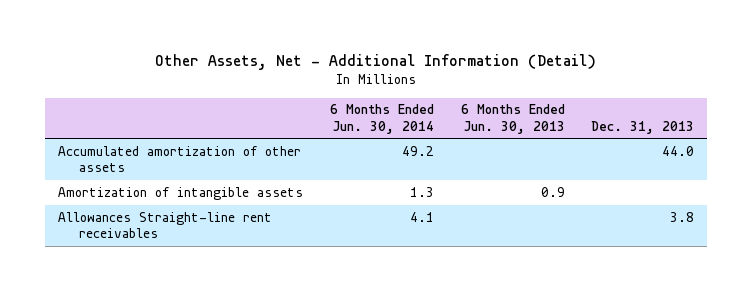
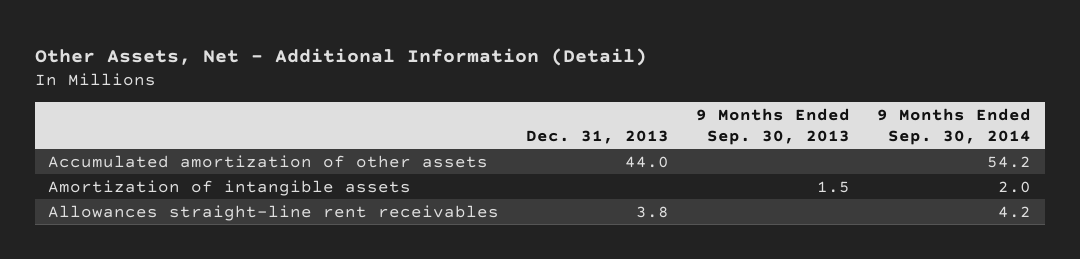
[329,104,434,134] 6 Months Ended Jun. 30, 2014 -> none
[460,104,565,134] 6 Months Ended Jun. 30, 2013 -> none
none -> [696,108,851,145] 9 Months Ended Sep. 30, 2013
none -> [877,108,1032,145] 9 Months Ended Sep. 30, 2014
[58,211,273,239] Allowances Straight-line rent receivables -> [48,204,500,221] Allowances straight-line rent receivables

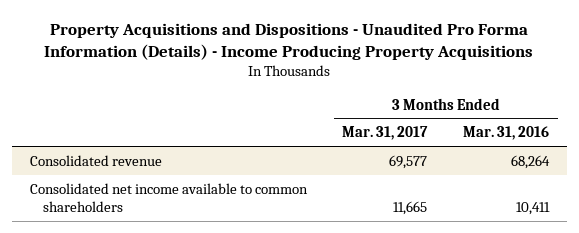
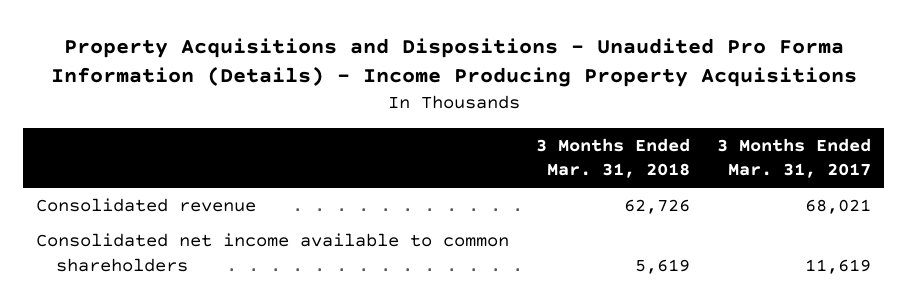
[463,126,550,141] Mar. 31, 2016 -> none
none -> [536,137,691,179] 3 Months Ended Mar. 31, 2018
[389,154,428,169] 69,577 -> [804,199,871,215] 68,021
[393,200,428,215] 11,665 -> [804,258,871,274] 11,619

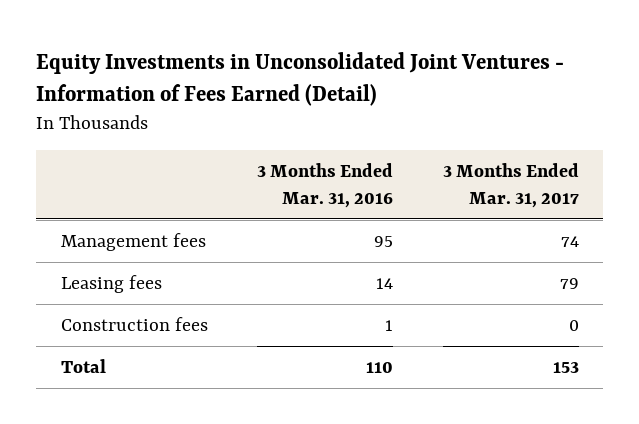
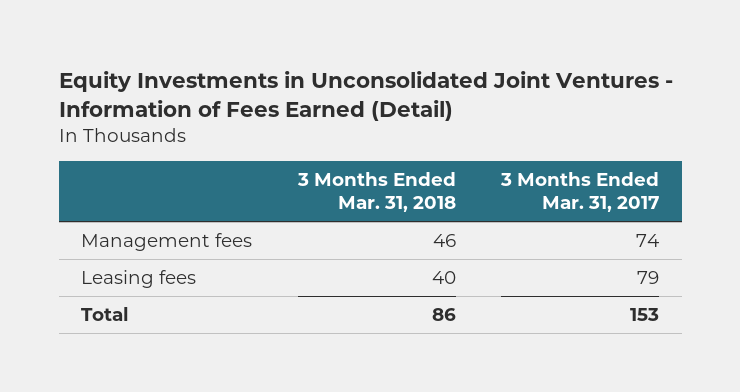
[257,162,394,208] 3 Months Ended Mar. 31, 2016 -> none
none -> [296,172,456,213] 3 Months Ended Mar. 31, 2018
[60,317,208,332] Construction fees -> none

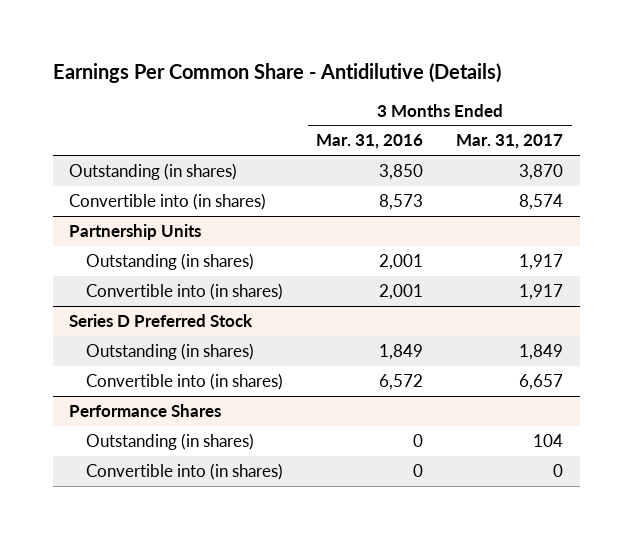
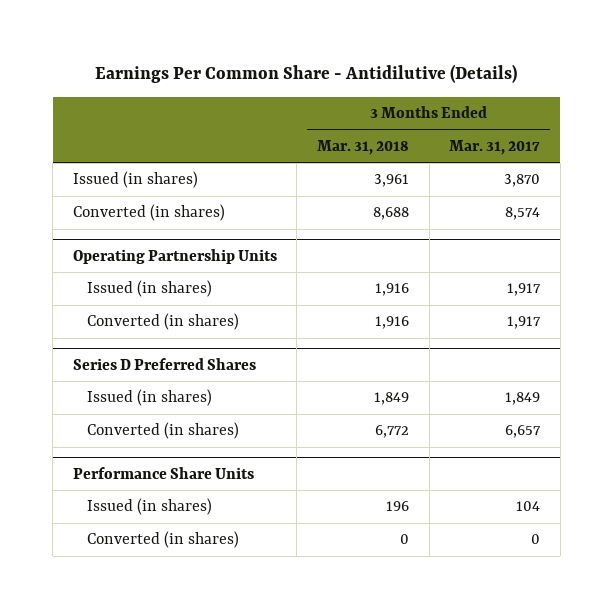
[316,134,424,150] Mar. 31, 2016 -> none
none -> [316,139,409,155] Mar. 31, 2018
[68,163,237,181] Outstanding (in shares) -> [72,171,198,189] Issued (in shares)
[68,193,266,211] Convertible into (in shares) -> [72,204,225,222] Converted (in shares)
[68,224,201,241] Partnership Units -> [72,248,277,264] Operating Partnership Units
[86,253,255,271] Outstanding (in shares) -> [86,280,212,298] Issued (in shares)
[86,283,284,301] Convertible into (in shares) -> [86,313,239,331] Converted (in shares)
[68,314,253,328] Series D Preferred Stock -> [72,357,256,370] Series D Preferred Shares
[86,343,255,361] Outstanding (in shares) -> [86,389,212,407] Issued (in shares)
[86,373,284,391] Convertible into (in shares) -> [86,422,239,440] Converted (in shares)
[68,404,221,418] Performance Shares -> [72,466,254,479] Performance Share Units
[86,433,255,451] Outstanding (in shares) -> [86,498,212,516] Issued (in shares)
[86,463,284,481] Convertible into (in shares) -> [86,531,239,549] Converted (in shares)

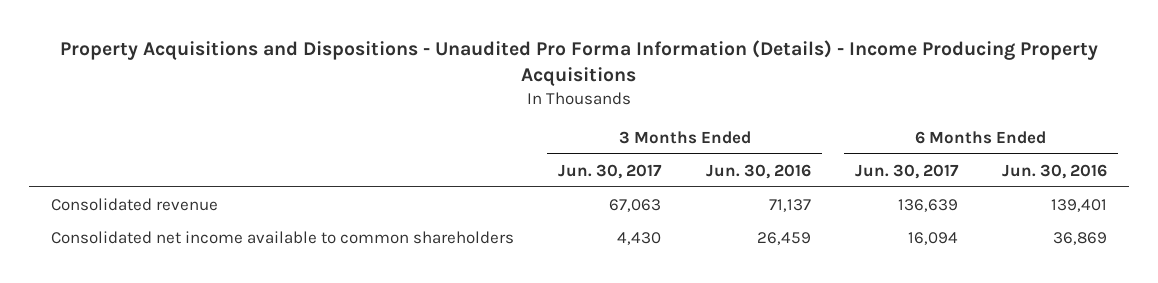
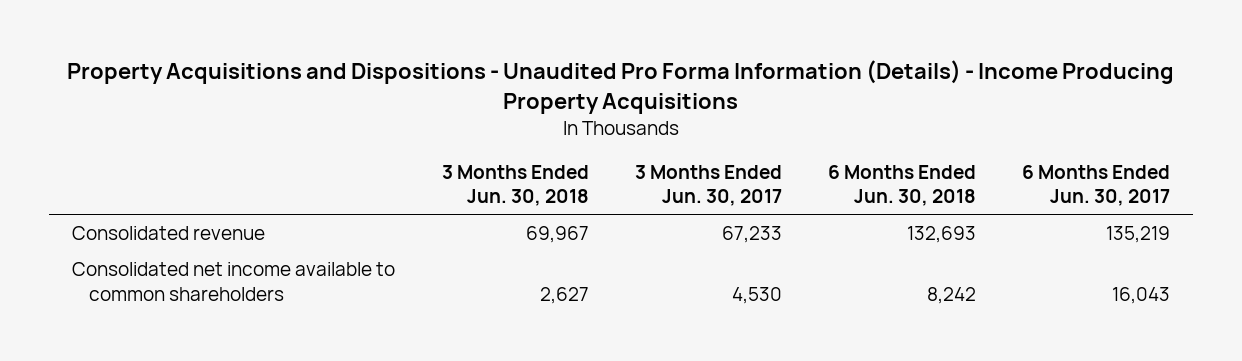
[705,163,811,179] Jun. 30, 2016 -> none
[1002,163,1108,179] Jun. 30, 2016 -> none
none -> [441,164,589,207] 3 Months Ended Jun. 30, 2018
none -> [827,164,976,207] 6 Months Ended Jun. 30, 2018
[609,198,662,212] 67,063 -> [721,226,782,244] 67,233
[897,198,958,212] 136,639 -> [1105,226,1170,244] 135,219
[617,231,662,245] 4,430 -> [731,286,782,304] 4,530
[907,231,958,245] 16,094 -> [1111,286,1170,304] 16,043

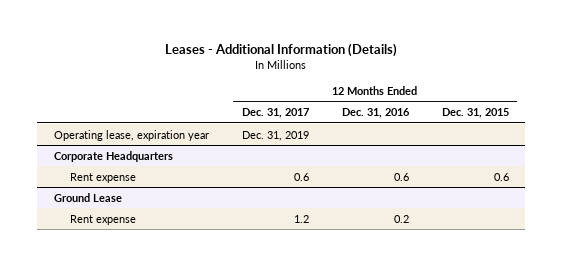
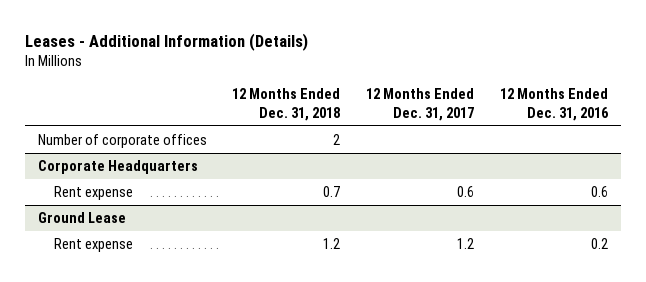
[441,108,509,119] Dec. 31, 2015 -> none
none -> [232,88,341,121] 12 Months Ended Dec. 31, 2018
[53,129,209,141] Operating lease, expiration year -> none
none -> [37,134,207,149] Number of corporate offices

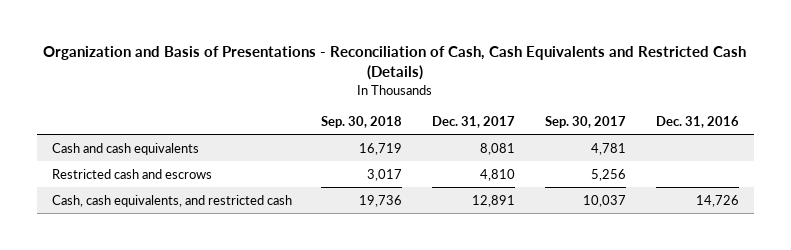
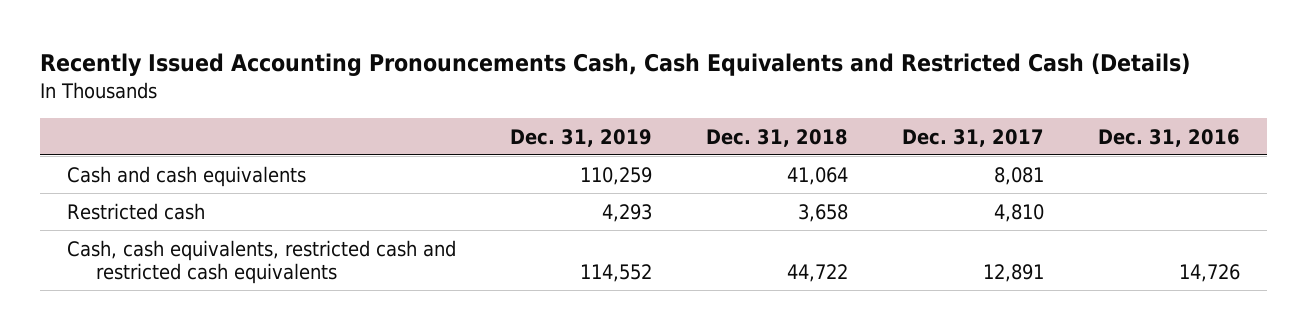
[43,45,747,81] Organization and Basis of Presentations - Reconciliation of Cash, Cash Equivalents and Restricted Cash (Details) -> [40,53,1191,77] Recently Issued Accounting Pronouncements Cash, Cash Equivalents and Restricted Cash (Details)
[321,115,403,128] Sep. 30, 2018 -> none
[545,115,627,128] Sep. 30, 2017 -> none
none -> [510,128,653,147] Dec. 31, 2019
none -> [706,128,849,147] Dec. 31, 2018
[51,168,212,179] Restricted cash and escrows -> [67,202,206,220] Restricted cash
[51,194,292,207] Cash, cash equivalents, and restricted cash -> [67,239,457,285] Cash, cash equivalents, restricted cash and restricted cash equivalents

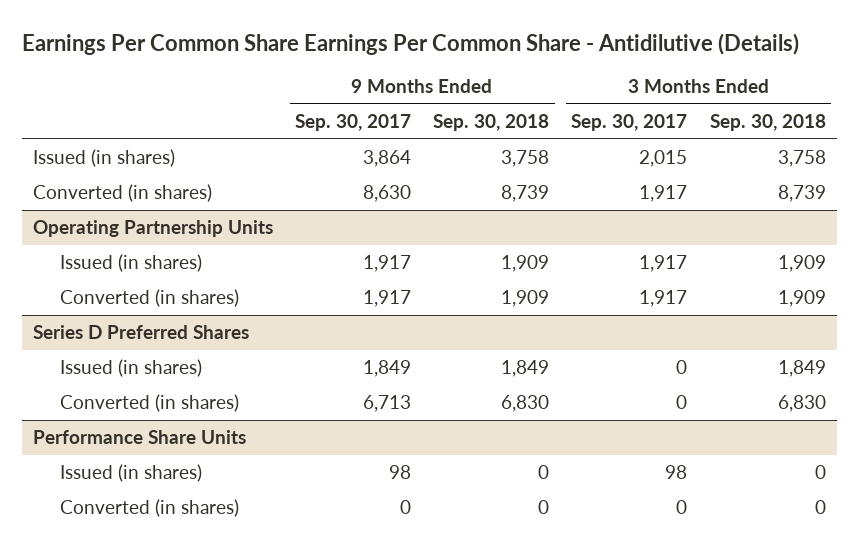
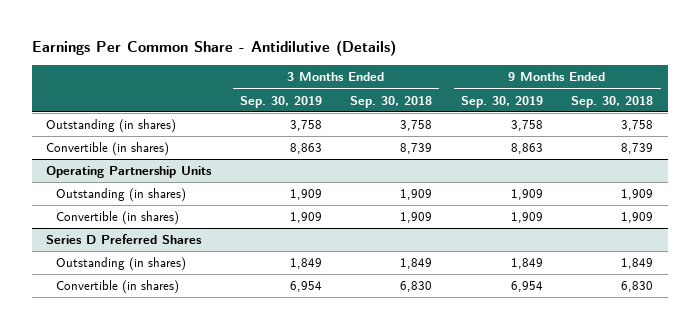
[21,32,799,55] Earnings Per Common Share Earnings Per Common Share - Antidilutive (Details) -> [31,40,396,57] Earnings Per Common Share - Antidilutive (Details)
[295,113,412,131] Sep. 30, 2017 -> none
[571,113,688,131] Sep. 30, 2017 -> none
none -> [239,95,322,108] Sep. 30, 2019
none -> [460,95,543,108] Sep. 30, 2019
[32,149,175,168] Issued (in shares) -> [46,119,177,134] Outstanding (in shares)
[32,184,212,203] Converted (in shares) -> [46,142,170,157] Convertible (in shares)
[60,254,203,273] Issued (in shares) -> [56,188,187,203] Outstanding (in shares)
[60,289,240,308] Converted (in shares) -> [56,211,180,226] Convertible (in shares)
[32,430,246,445] Performance Share Units -> none
[60,464,203,483] Issued (in shares) -> none
[60,499,240,518] Converted (in shares) -> none
[60,359,203,378] Issued (in shares) -> [56,257,187,272] Outstanding (in shares)
[60,394,240,413] Converted (in shares) -> [56,280,180,295] Convertible (in shares)

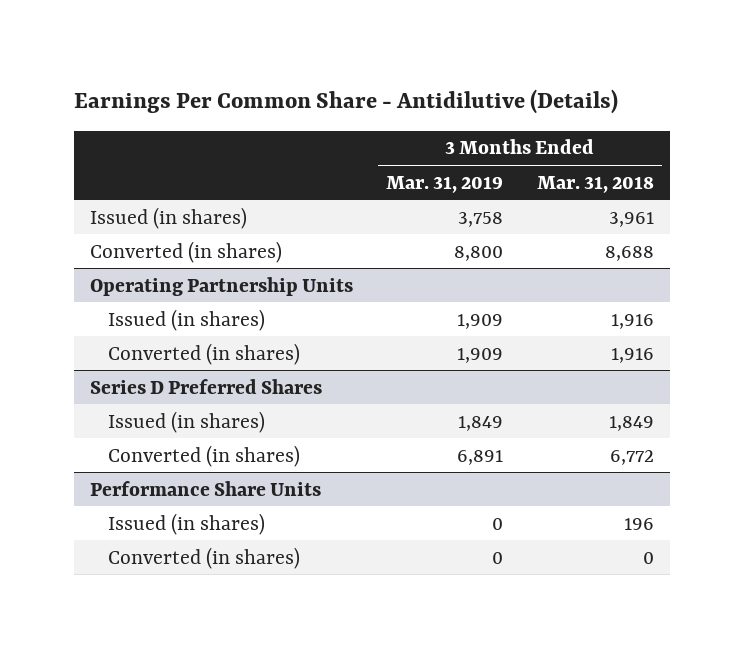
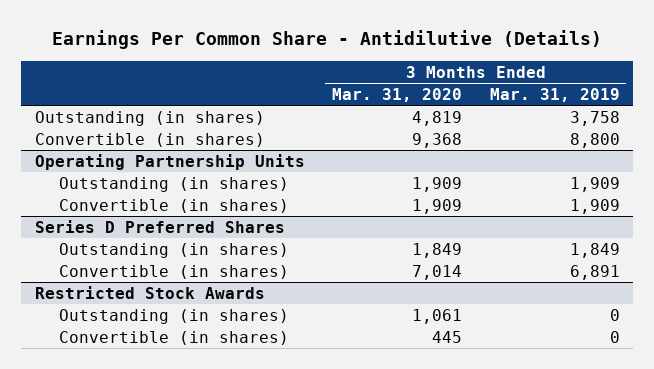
[536,175,654,193] Mar. 31, 2018 -> none
none -> [332,87,463,102] Mar. 31, 2020
[90,206,248,229] Issued (in shares) -> [34,110,265,126] Outstanding (in shares)
[90,240,283,263] Converted (in shares) -> [34,132,265,147] Convertible (in shares)
[107,308,265,331] Issued (in shares) -> [58,176,289,192] Outstanding (in shares)
[107,342,300,365] Converted (in shares) -> [58,198,289,213] Convertible (in shares)
[107,410,265,433] Issued (in shares) -> [58,242,289,258] Outstanding (in shares)
[107,444,300,467] Converted (in shares) -> [58,264,289,279] Convertible (in shares)
[90,480,322,496] Performance Share Units -> [34,285,265,299] Restricted Stock Awards
[107,512,265,535] Issued (in shares) -> [58,308,289,324] Outstanding (in shares)
[107,546,300,569] Converted (in shares) -> [58,330,289,345] Convertible (in shares)

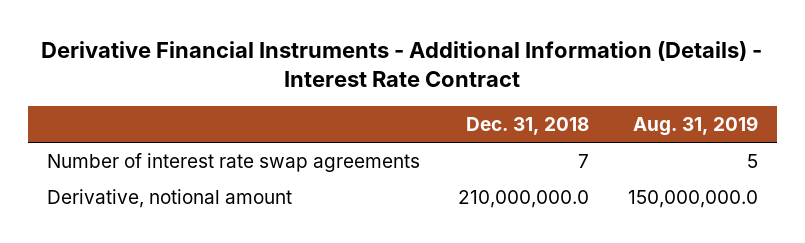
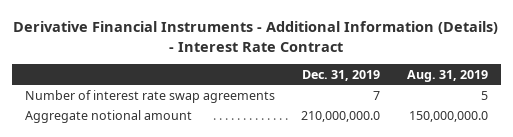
[466,117,590,136] Dec. 31, 2018 -> none
none -> [302,69,381,81] Dec. 31, 2019
[47,189,293,209] Derivative, notional amount -> [25,109,193,123] Aggregate notional amount

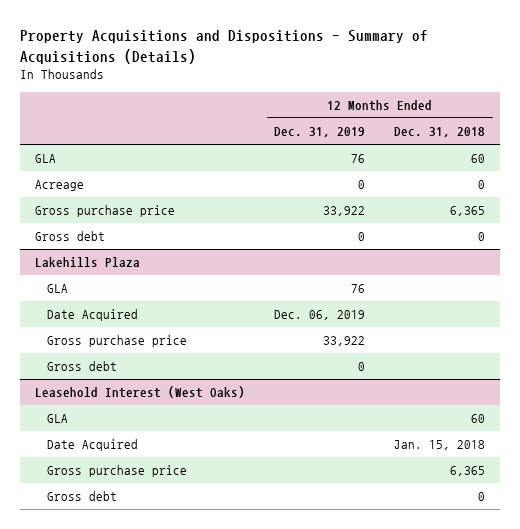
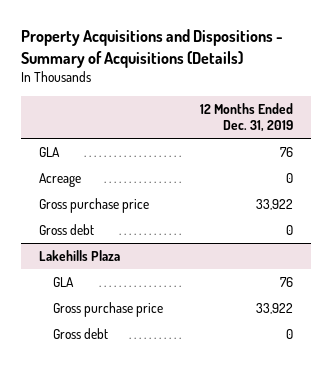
[394,127,486,138] Dec. 31, 2018 -> none
[47,309,139,322] Date Acquired -> none
[34,386,245,399] Leasehold Interest (West Oaks) -> none
[47,414,69,424] GLA -> none
[47,439,139,452] Date Acquired -> none
[47,465,188,478] Gross purchase price -> none
[47,491,118,502] Gross debt -> none

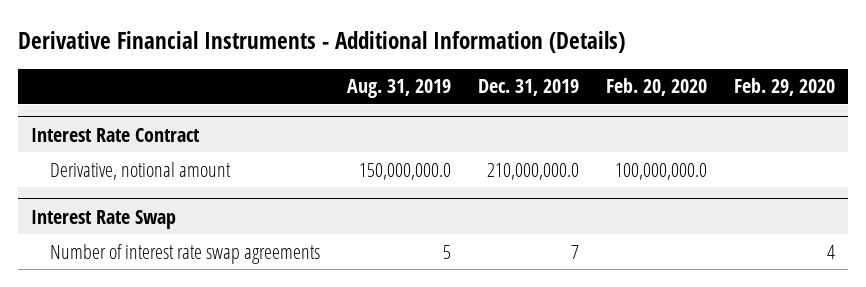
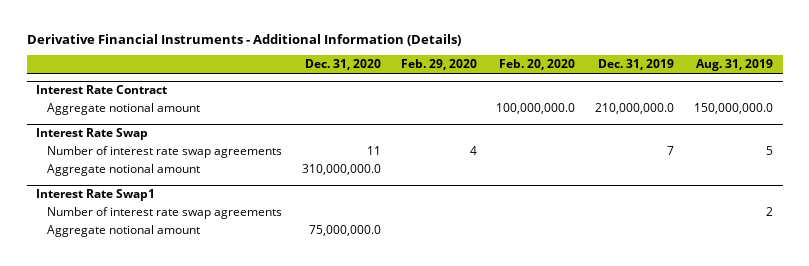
none -> [304,59,381,71] Dec. 31, 2020
[49,161,231,180] Derivative, notional amount -> [47,103,201,116] Aggregate notional amount
none -> [47,164,201,177] Aggregate notional amount
none -> [36,189,156,202] Interest Rate Swap1
none -> [47,207,283,220] Number of interest rate swap agreements
none -> [47,225,201,238] Aggregate notional amount

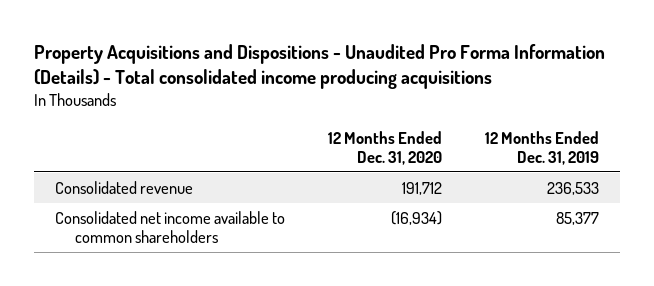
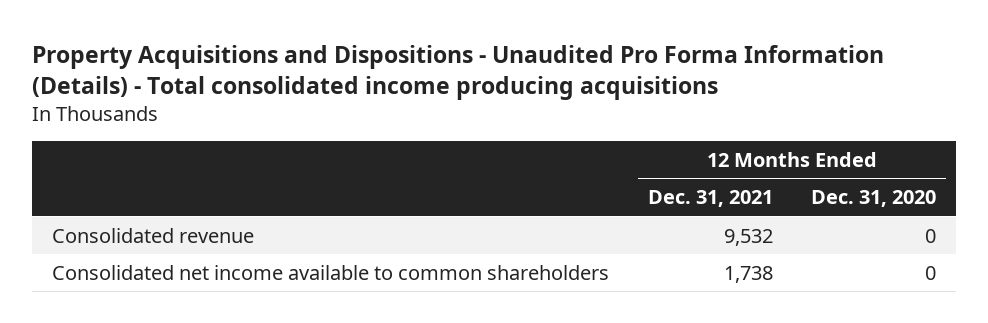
[484,130,599,165] 12 Months Ended Dec. 31, 2019 -> none
none -> [647,190,773,208] Dec. 31, 2021
[401,182,442,196] 191,712 -> [925,228,937,243] 0
[390,211,442,226] (16,934) -> [925,265,937,280] 0

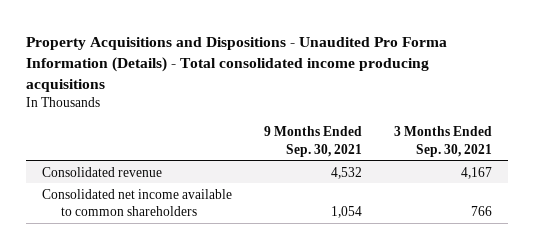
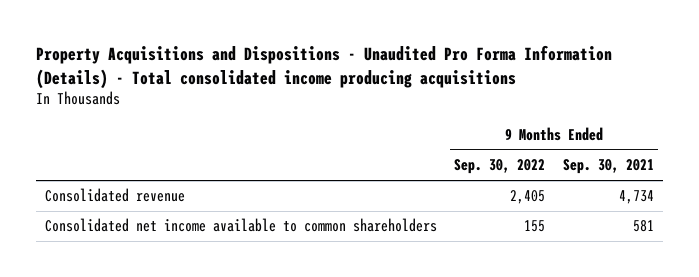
[393,126,492,157] 3 Months Ended Sep. 30, 2021 -> none
none -> [454,159,546,175] Sep. 30, 2022
[330,166,362,179] 4,532 -> [618,190,654,205] 4,734
[330,206,362,219] 1,054 -> [632,220,654,233] 581

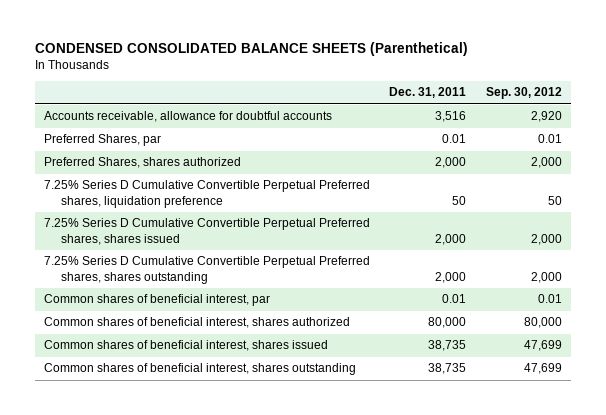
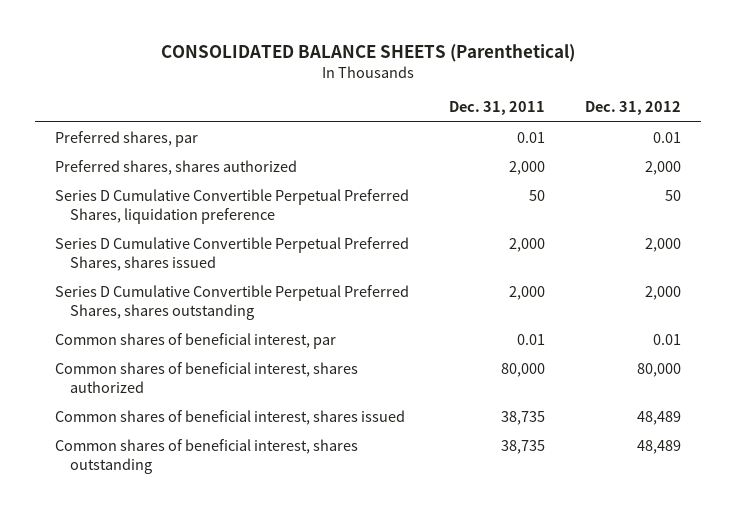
[34,42,468,57] CONDENSED CONSOLIDATED BALANCE SHEETS (Parenthetical) -> [160,43,575,62] CONSOLIDATED BALANCE SHEETS (Parenthetical)
[485,87,562,100] Sep. 30, 2012 -> none
none -> [584,101,681,116] Dec. 31, 2012
[44,111,333,123] Accounts receivable, allowance for doubtful accounts -> none
[44,134,162,147] Preferred Shares, par -> [54,131,198,148] Preferred shares, par
[44,157,242,169] Preferred Shares, shares authorized -> [54,160,297,176] Preferred shares, shares authorized
[44,180,371,208] 7.25% Series D Cumulative Convertible Perpetual Preferred shares, liquidation preference -> [54,189,409,224] Series D Cumulative Convertible Perpetual Preferred Shares, liquidation preference
[44,218,371,245] 7.25% Series D Cumulative Convertible Perpetual Preferred shares, shares issued -> [54,237,409,271] Series D Cumulative Convertible Perpetual Preferred Shares, shares issued
[44,256,371,284] 7.25% Series D Cumulative Convertible Perpetual Preferred shares, shares outstanding -> [54,285,409,320] Series D Cumulative Convertible Perpetual Preferred Shares, shares outstanding

